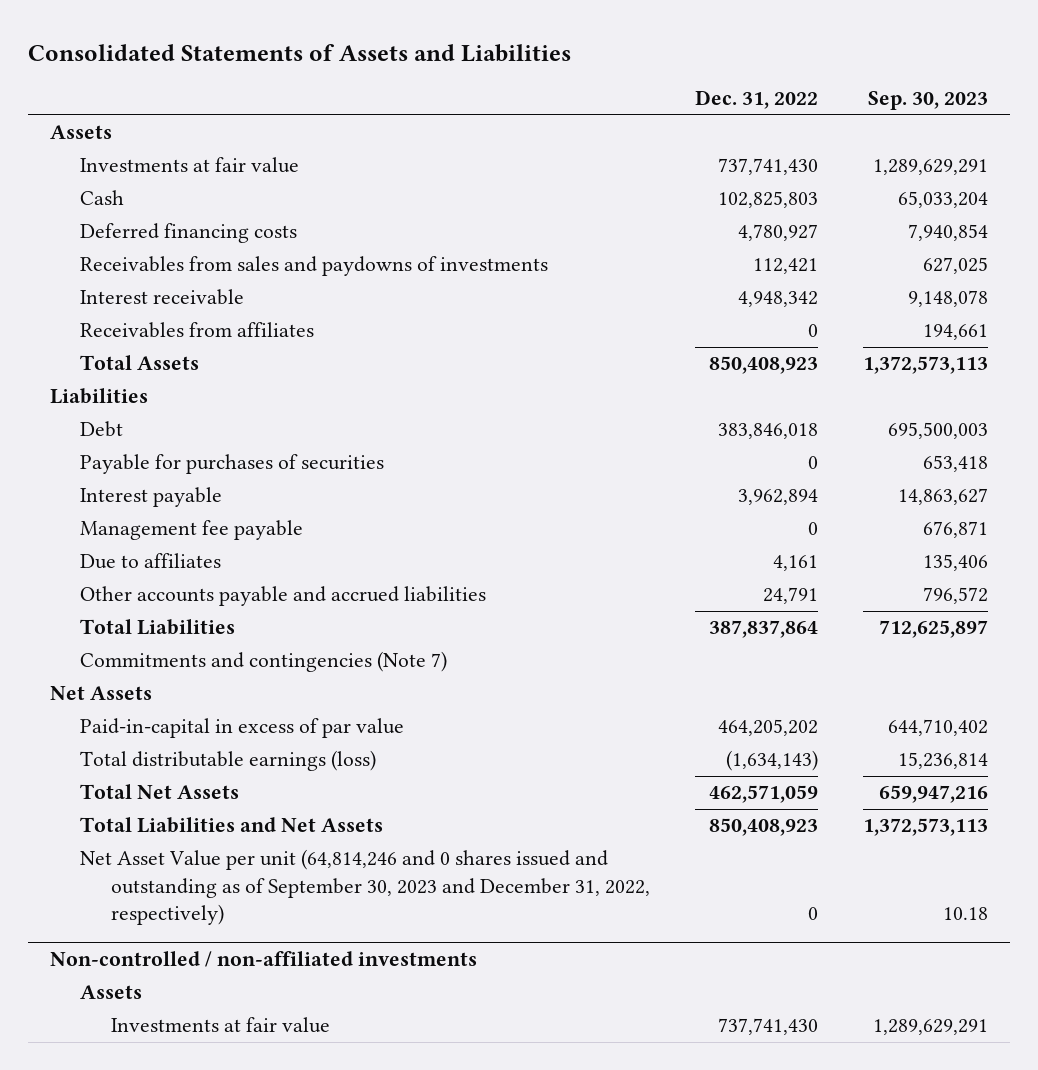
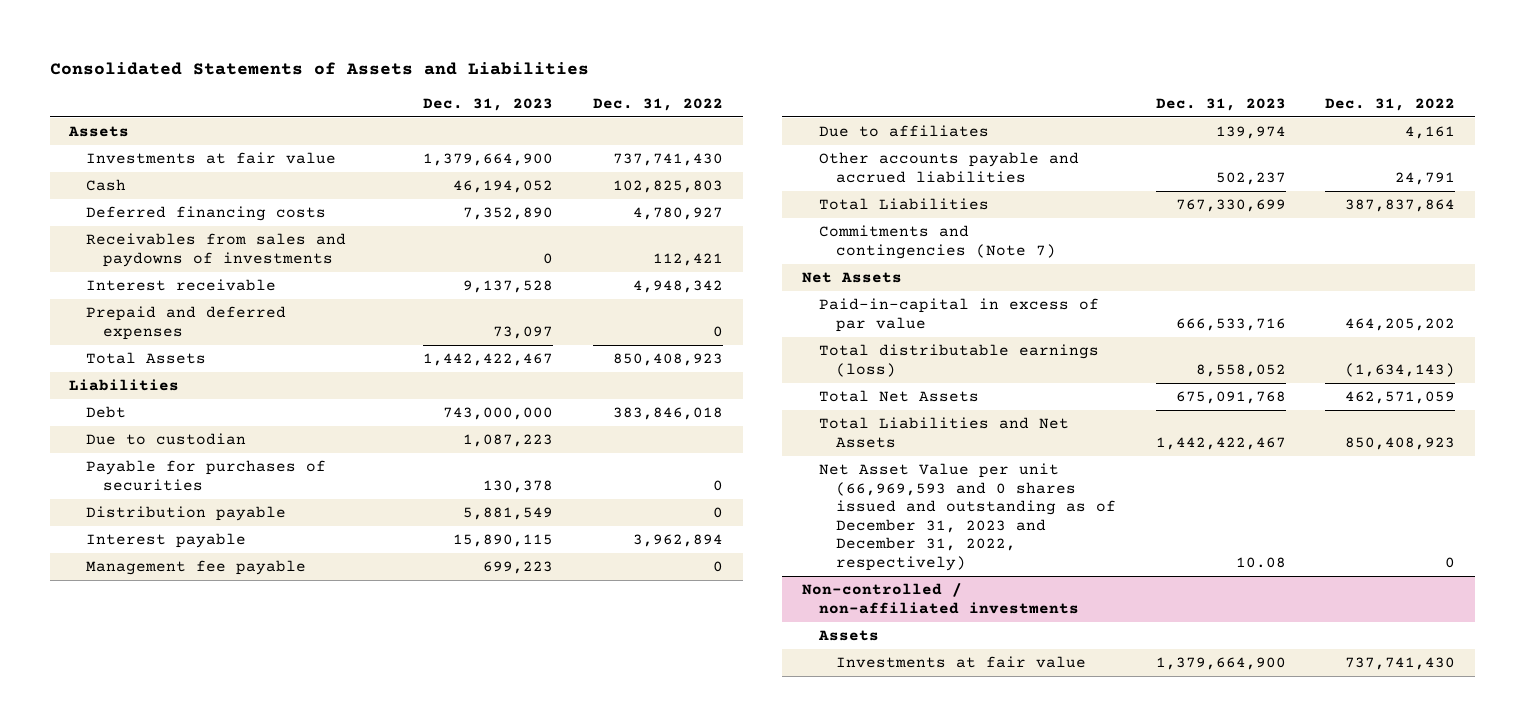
[867,91,988,111] Sep. 30, 2023 -> none
none -> [422,97,553,111] Dec. 31, 2023
[80,322,315,339] Receivables from affiliates -> none
none -> [86,306,287,340] Prepaid and deferred expenses
none -> [86,433,247,446] Due to custodian
none -> [86,506,287,522] Distribution payable
[80,849,650,925] Net Asset Value per unit (64,814,246 and 0 shares issued and outstanding as of September 30, 2023 and December 31, 2022, respectively) -> [818,463,1116,571] Net Asset Value per unit (66,969,593 and 0 shares issued and outstanding as of December 31, 2023 and December 31, 2022, respectively)

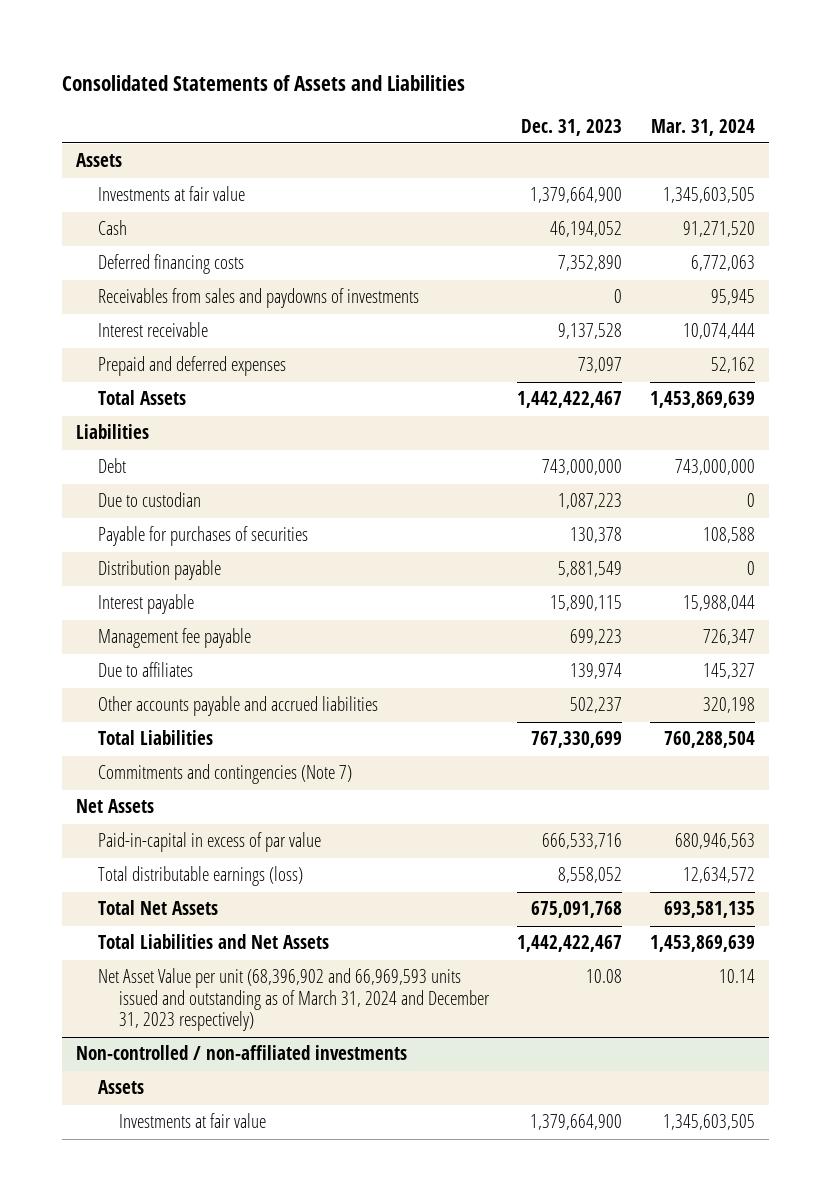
[592,97,723,111] Dec. 31, 2022 -> none
none -> [650,118,755,136] Mar. 31, 2024
[818,463,1116,571] Net Asset Value per unit (66,969,593 and 0 shares issued and outstanding as of December 31, 2023 and December 31, 2022, respectively) -> [97,968,490,1032] Net Asset Value per unit (68,396,902 and 66,969,593 units issued and outstanding as of March 31, 2024 and December 31, 2023 respectively)

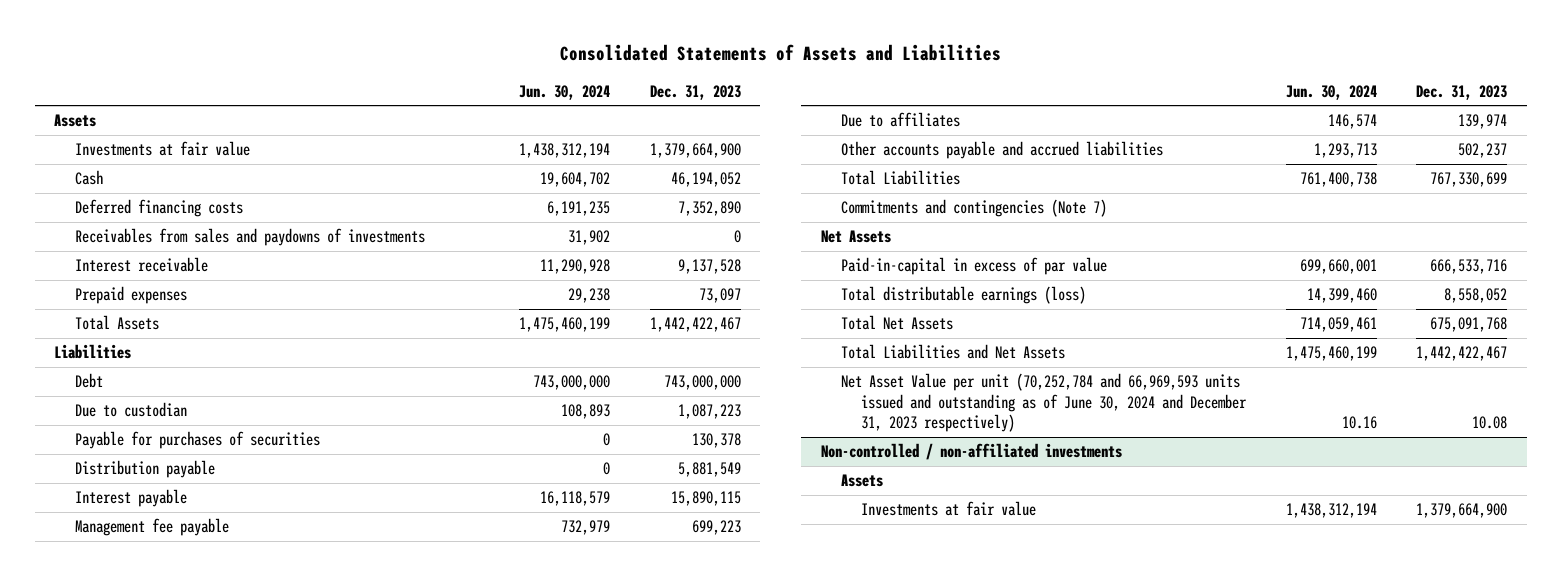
[650,118,755,136] Mar. 31, 2024 -> none
none -> [519,84,611,100] Jun. 30, 2024
[97,356,286,377] Prepaid and deferred expenses -> [74,286,187,305] Prepaid expenses
[97,968,490,1032] Net Asset Value per unit (68,396,902 and 66,969,593 units issued and outstanding as of March 31, 2024 and December 31, 2023 respectively) -> [841,373,1248,433] Net Asset Value per unit (70,252,784 and 66,969,593 units issued and outstanding as of June 30, 2024 and December 31, 2023 respectively)

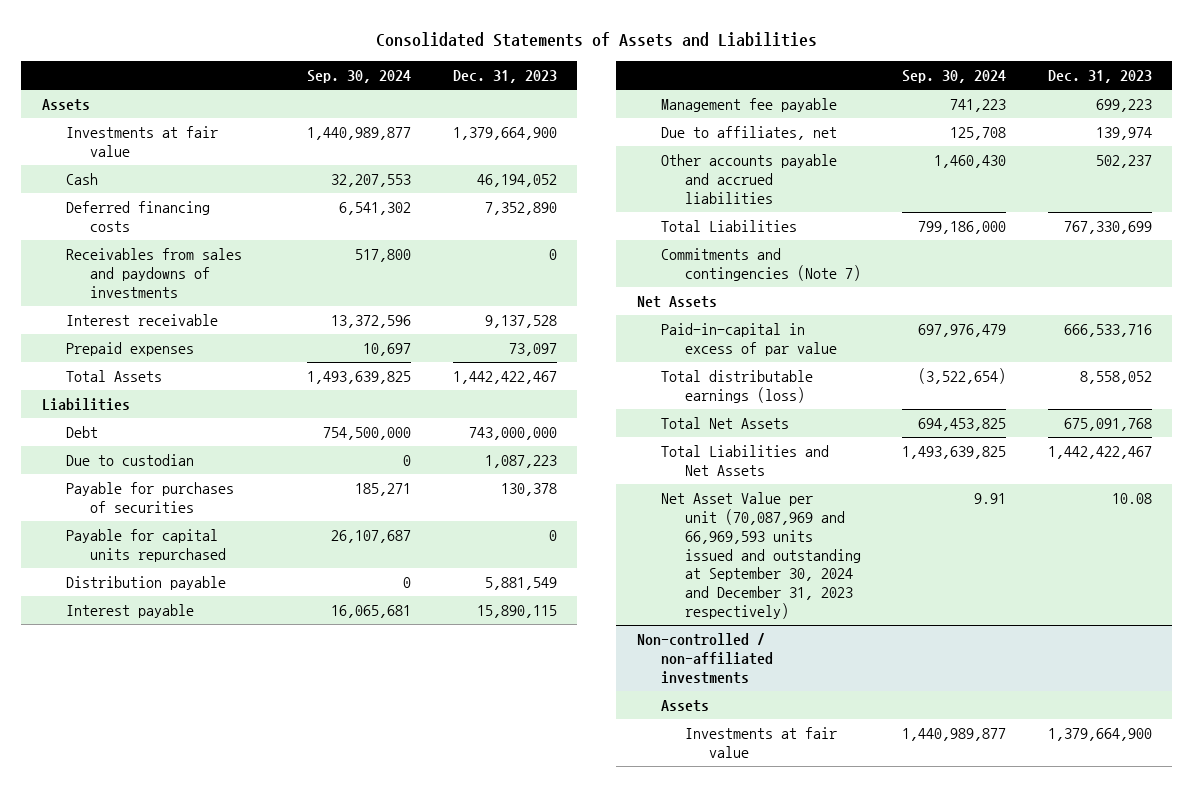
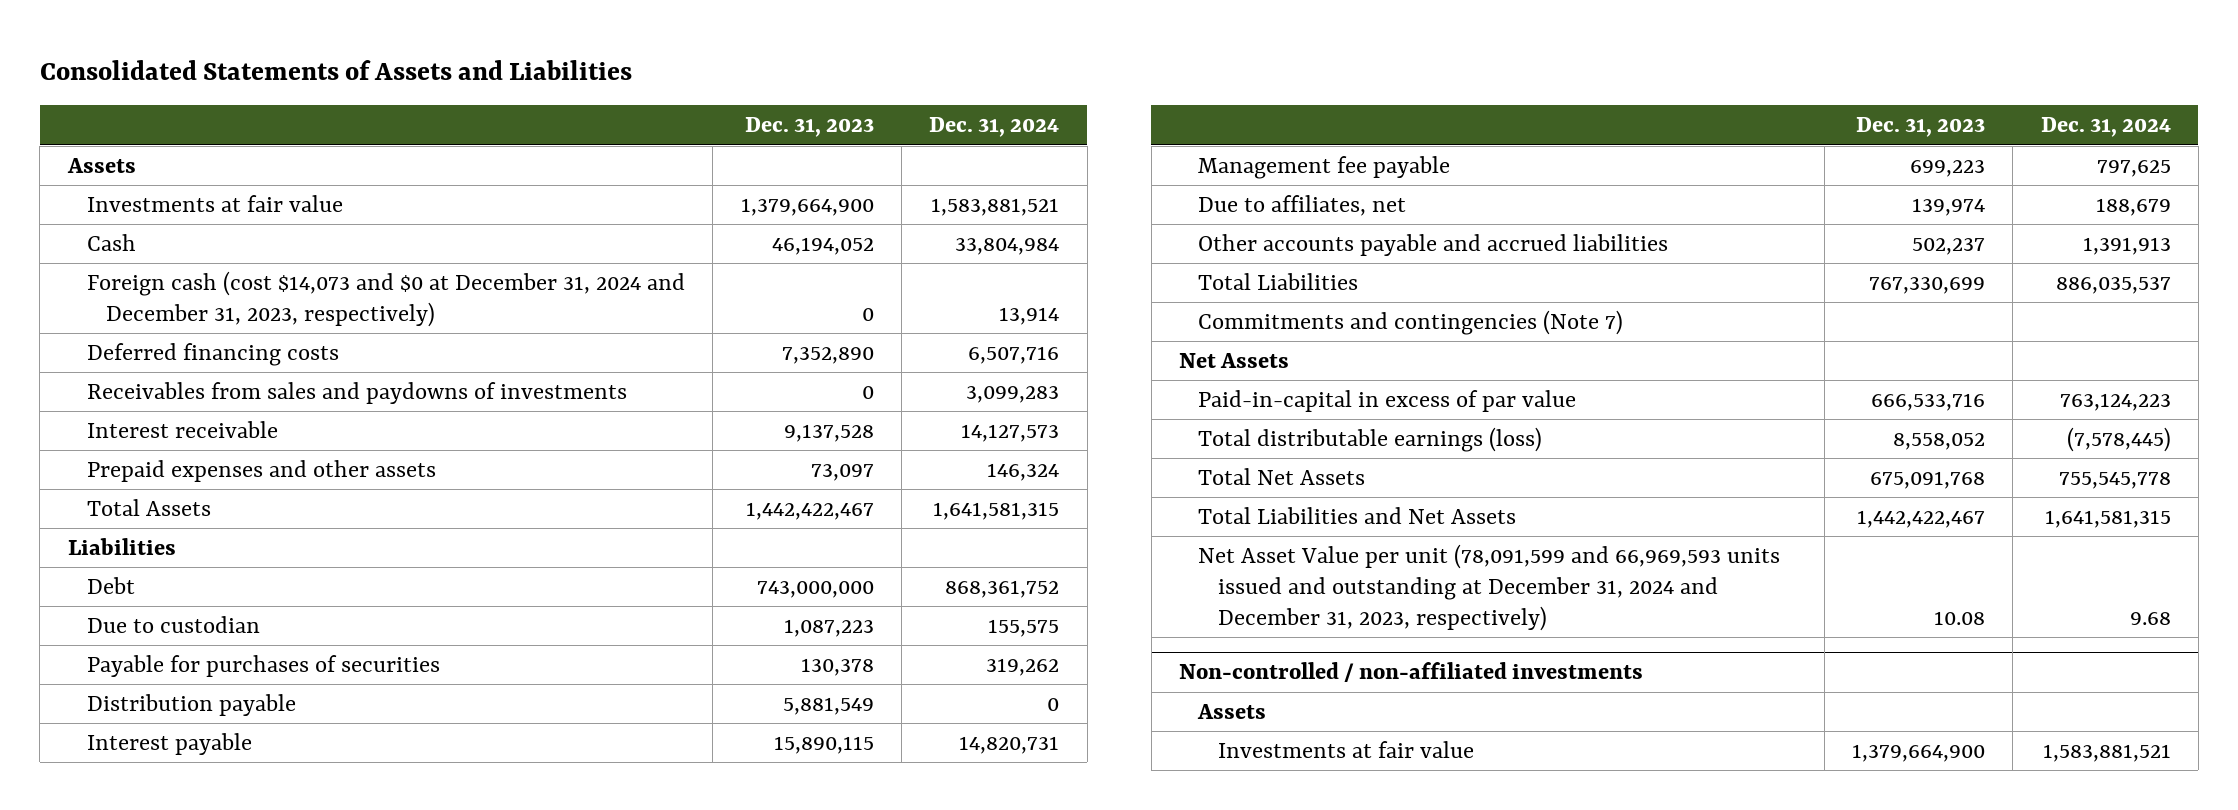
[307,70,412,84] Sep. 30, 2024 -> none
none -> [929,117,1060,138] Dec. 31, 2024
none -> [87,271,686,327] Foreign cash (cost $14,073 and $0 at December 31, 2024 and December 31, 2023, respectively)
[66,342,195,357] Prepaid expenses -> [87,460,437,483] Prepaid expenses and other assets
[66,529,227,562] Payable for capital units repurchased -> none
[661,492,862,619] Net Asset Value per unit (70,087,969 and 66,969,593 units issued and outstanding at September 30, 2024 and December 31, 2023 respectively) -> [1198,544,1781,631] Net Asset Value per unit (78,091,599 and 66,969,593 units issued and outstanding at December 31, 2024 and December 31, 2023, respectively)

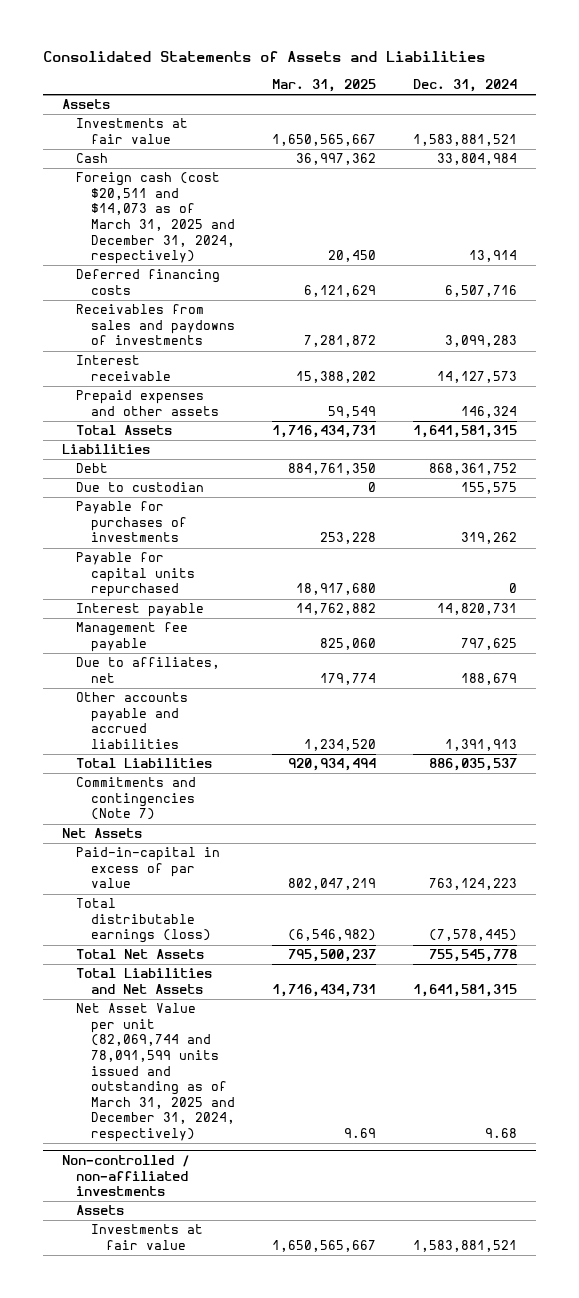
[744,117,874,138] Dec. 31, 2023 -> none
none -> [271,79,376,93] Mar. 31, 2025
[87,271,686,327] Foreign cash (cost $14,073 and $0 at December 31, 2024 and December 31, 2023, respectively) -> [76,172,235,265] Foreign cash (cost $20,511 and $14,073 as of March 31, 2025 and December 31, 2024, respectively)
[87,694,297,717] Distribution payable -> none
[87,655,441,678] Payable for purchases of securities -> [76,501,187,543] Payable for purchases of investments
none -> [76,552,195,598] Payable for capital units repurchased
[1198,544,1781,631] Net Asset Value per unit (78,091,599 and 66,969,593 units issued and outstanding at December 31, 2024 and December 31, 2023, respectively) -> [76,1003,235,1142] Net Asset Value per unit (82,069,744 and 78,091,599 units issued and outstanding as of March 31, 2025 and December 31, 2024, respectively)

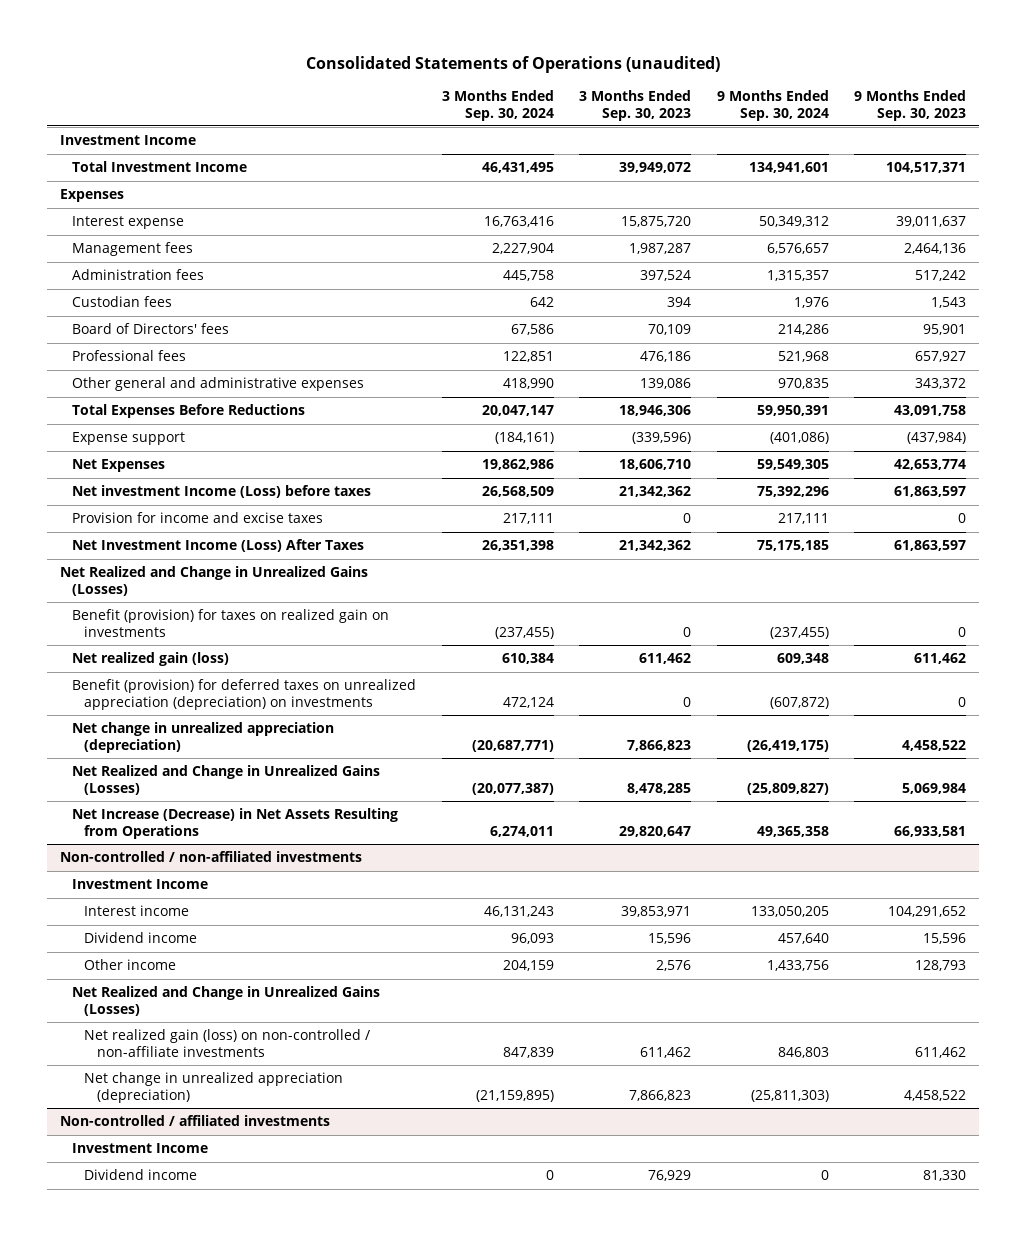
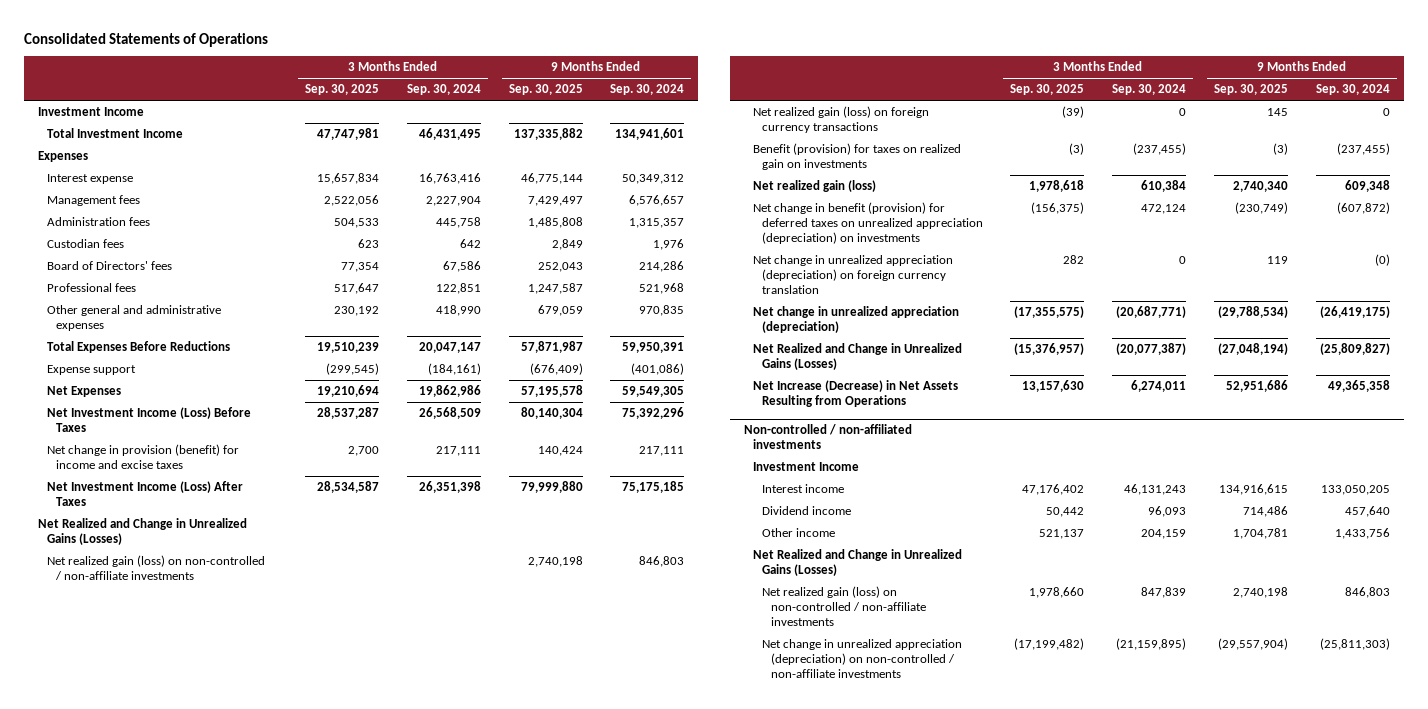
[306,56,721,74] Consolidated Statements of Operations (unaudited) -> [24,32,269,47] Consolidated Statements of Operations
[579,90,692,121] 3 Months Ended Sep. 30, 2023 -> none
[853,90,966,121] 9 Months Ended Sep. 30, 2023 -> none
none -> [304,84,379,96] Sep. 30, 2025
none -> [508,84,583,96] Sep. 30, 2025
[72,485,372,499] Net investment Income (Loss) before taxes -> [47,407,252,432] Net Investment Income (Loss) Before Taxes
[72,512,324,524] Provision for income and excise taxes -> [47,444,240,469] Net change in provision (benefit) for income and excise taxes
none -> [47,555,266,580] Net realized gain (loss) on non-controlled / non-affiliate investments
none -> [752,106,929,133] Net realized gain (loss) on foreign currency transactions
[72,679,417,710] Benefit (provision) for deferred taxes on unrealized appreciation (depreciation) on investments -> [752,202,983,244] Net change in benefit (provision) for deferred taxes on unrealized appreciation (depreciation) on investments
none -> [752,255,953,294] Net change in unrealized appreciation (depreciation) on foreign currency translation
[60,1115,331,1127] Non-controlled / affiliated investments -> none
[72,1143,209,1154] Investment Income -> none
[84,1169,198,1181] Dividend income -> none
[84,1072,344,1103] Net change in unrealized appreciation (depreciation) -> [761,639,962,678] Net change in unrealized appreciation (depreciation) on non-controlled / non-affiliate investments

